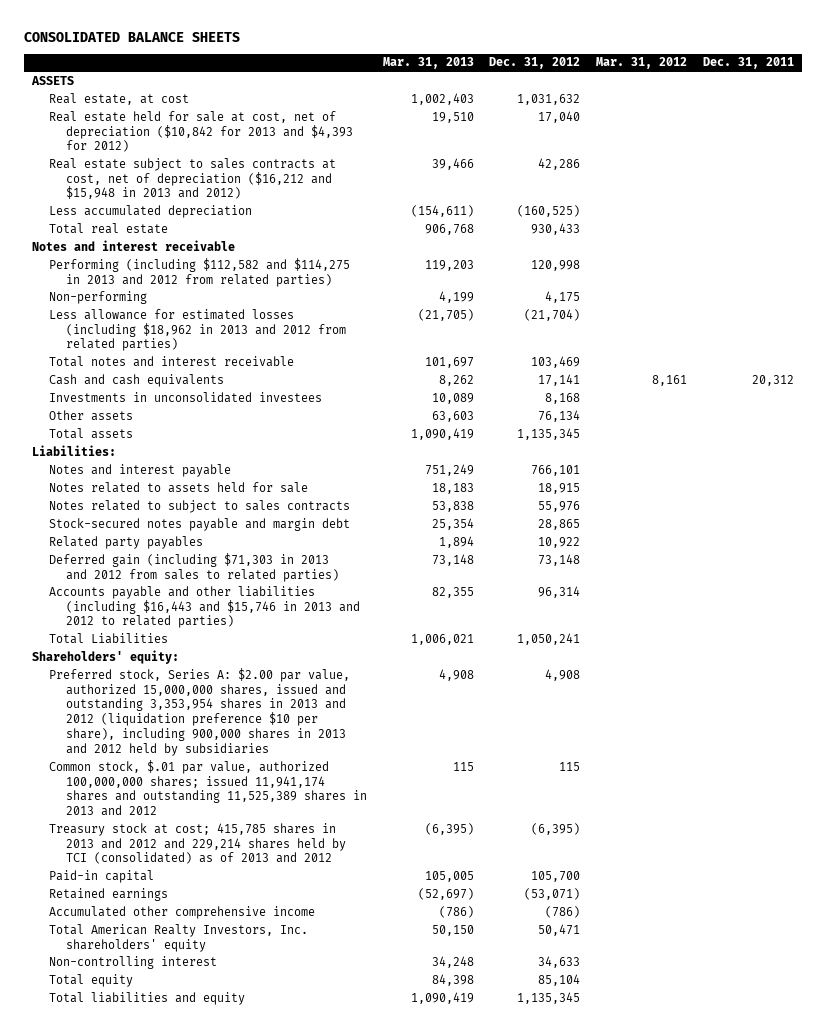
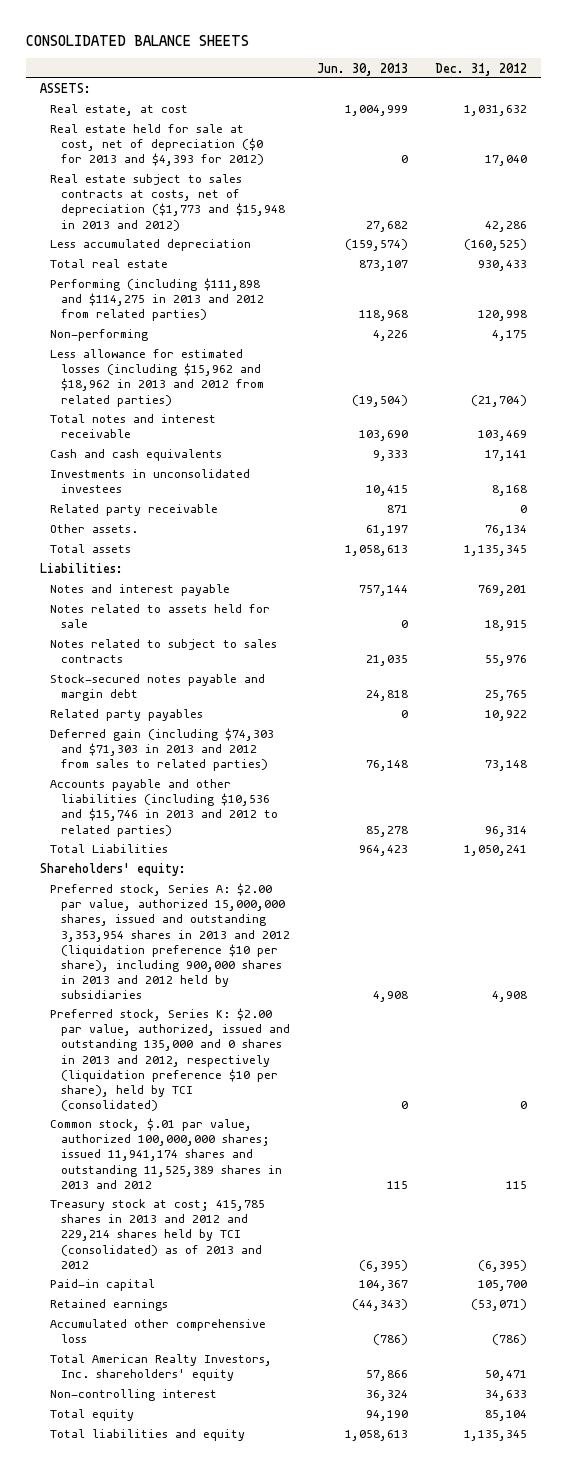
[382,57,474,70] Mar. 31, 2013 -> none
[596,57,688,70] Mar. 31, 2012 -> none
[703,57,795,70] Dec. 31, 2011 -> none
none -> [317,62,409,76] Jun. 30, 2013
[31,75,75,85] ASSETS -> [39,83,91,94] ASSETS:
[48,110,353,153] Real estate held for sale at cost, net of depreciation ($10,842 for 2013 and $4,393 for 2012) -> [50,124,265,167] Real estate held for sale at cost, net of depreciation ($0 for 2013 and $4,393 for 2012)
[48,157,336,200] Real estate subject to sales contracts at cost, net of depreciation ($16,212 and $15,948 in 2013 and 2012) -> [50,174,286,231] Real estate subject to sales contracts at costs, net of depreciation ($1,773 and $15,948 in 2013 and 2012)
[32,239,236,251] Notes and interest receivable -> none
[48,257,350,287] Performing (including $112,582 and $114,275 in 2013 and 2012 from related parties) -> [50,278,265,322] Performing (including $111,898 and $114,275 in 2013 and 2012 from related parties)
[48,308,346,352] Less allowance for estimated losses (including $18,962 in 2013 and 2012 from related parties) -> [50,349,265,407] Less allowance for estimated losses (including $15,962 and $18,962 in 2013 and 2012 from related parties)
none -> [50,504,219,517] Related party receivable
[48,409,133,421] Other assets -> [50,524,139,534] Other assets.
[531,464,581,476] 766,101 -> [478,585,528,597] 769,201
[538,518,581,530] 28,865 -> [485,690,528,702] 25,765
[48,552,339,582] Deferred gain (including $71,303 in 2013 and 2012 from sales to related parties) -> [50,728,275,772] Deferred gain (including $74,303 and $71,303 in 2013 and 2012 from sales to related parties)
[48,585,360,629] Accounts payable and other liabilities (including $16,443 and $15,746 in 2013 and 2012 to related parties) -> [50,779,279,837] Accounts payable and other liabilities (including $10,536 and $15,746 in 2013 and 2012 to related parties)
none -> [50,1008,291,1111] Preferred stock, Series K: $2.00 par value, authorized, issued and outstanding 135,000 and 0 shares in 2013 and 2012, respectively (liquidation preference $10 per share), held by TCI (consolidated)
[48,905,315,919] Accumulated other comprehensive income -> [50,1319,267,1344] Accumulated other comprehensive loss

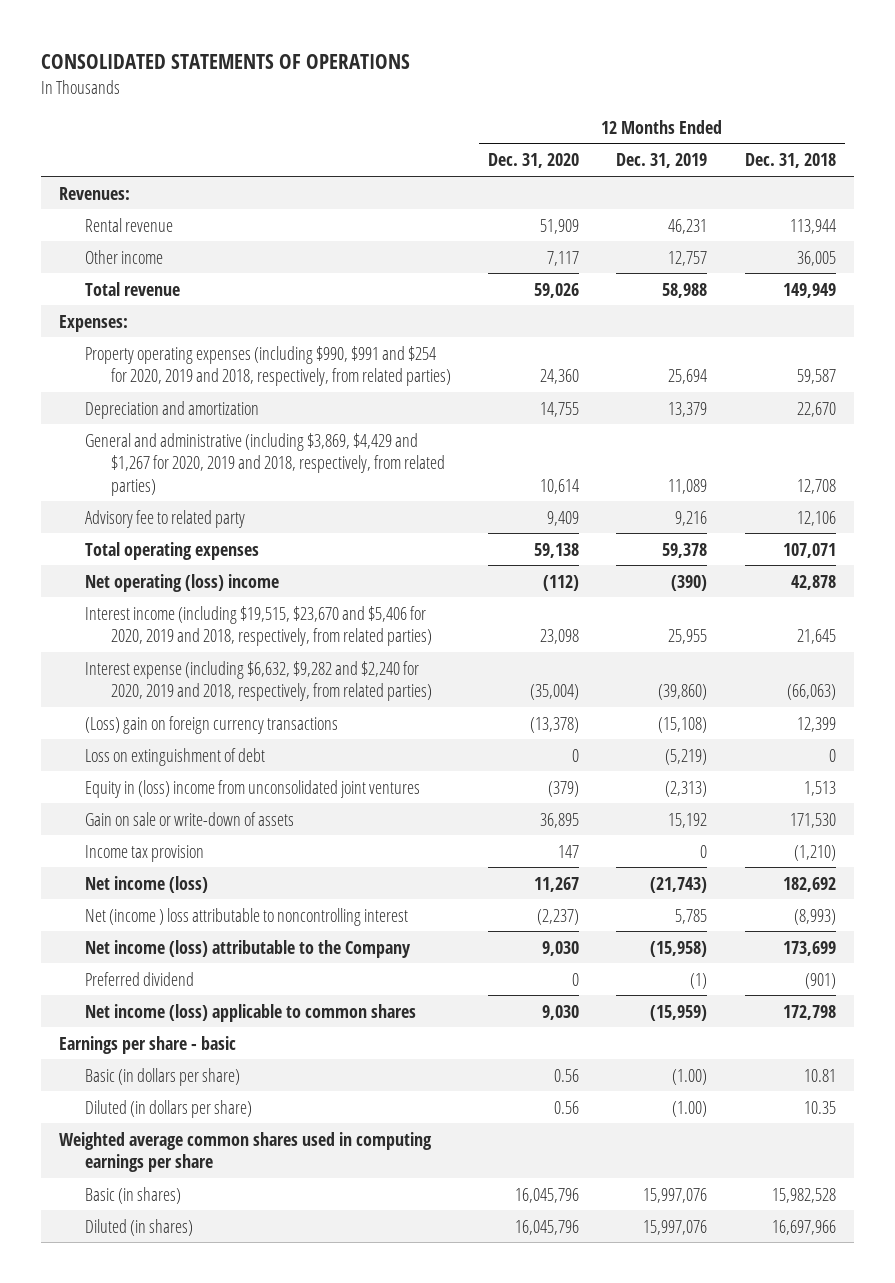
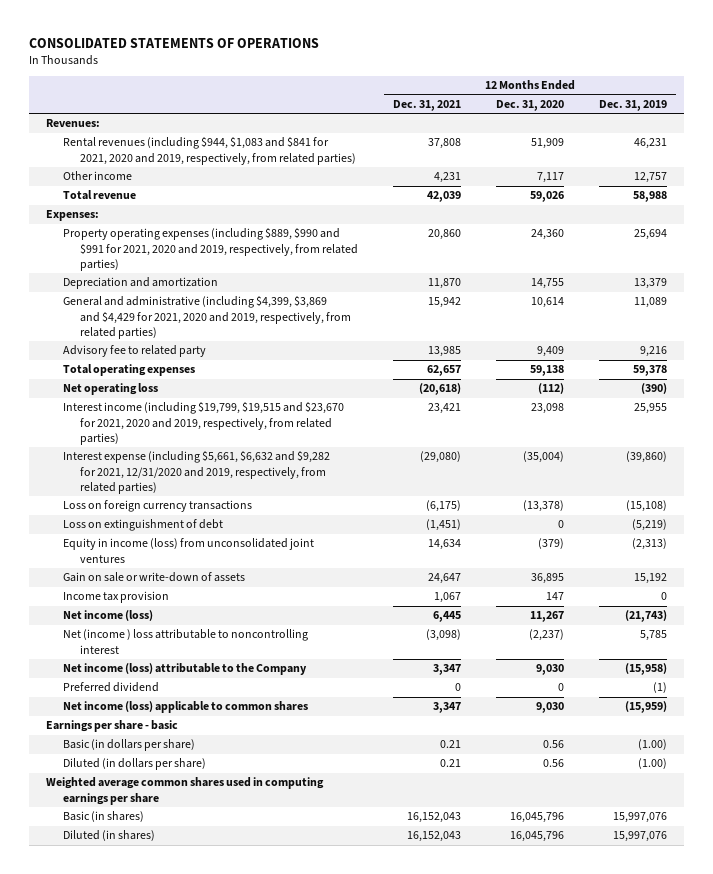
[744,153,836,169] Dec. 31, 2018 -> none
none -> [392,100,461,112] Dec. 31, 2021
[85,217,174,232] Rental revenue -> [62,137,356,165] Rental revenues (including $944, $1,083 and $841 for 2021, 2020 and 2019, respectively, from related parties)
[85,345,451,387] Property operating expenses (including $990, $991 and $254 for 2020, 2019 and 2018, respectively, from related parties) -> [62,228,358,271] Property operating expenses (including $889, $990 and $991 for 2021, 2020 and 2019, respectively, from related parties)
[85,432,445,496] General and administrative (including $3,869, $4,429 and $1,267 for 2020, 2019 and 2018, respectively, from related parties) -> [62,296,351,339] General and administrative (including $4,399, $3,869 and $4,429 for 2021, 2020 and 2019, respectively, from related parties)
[85,573,280,592] Net operating (loss) income -> [62,383,158,396] Net operating loss
[85,605,432,647] Interest income (including $19,515, $23,670 and $5,406 for 2020, 2019 and 2018, respectively, from related parties) -> [62,402,344,445] Interest income (including $19,799, $19,515 and $23,670 for 2021, 2020 and 2019, respectively, from related parties)
[85,660,432,702] Interest expense (including $6,632, $9,282 and $2,240 for 2020, 2019 and 2018, respectively, from related parties) -> [62,451,330,494] Interest expense (including $5,661, $6,632 and $9,282 for 2021, 12/31/2020 and 2019, respectively, from related parties)
[85,715,339,734] (Loss) gain on foreign currency transactions -> [62,500,252,513] Loss on foreign currency transactions
[85,779,421,798] Equity in (loss) income from unconsolidated joint ventures -> [62,538,314,563] Equity in income (loss) from unconsolidated joint ventures

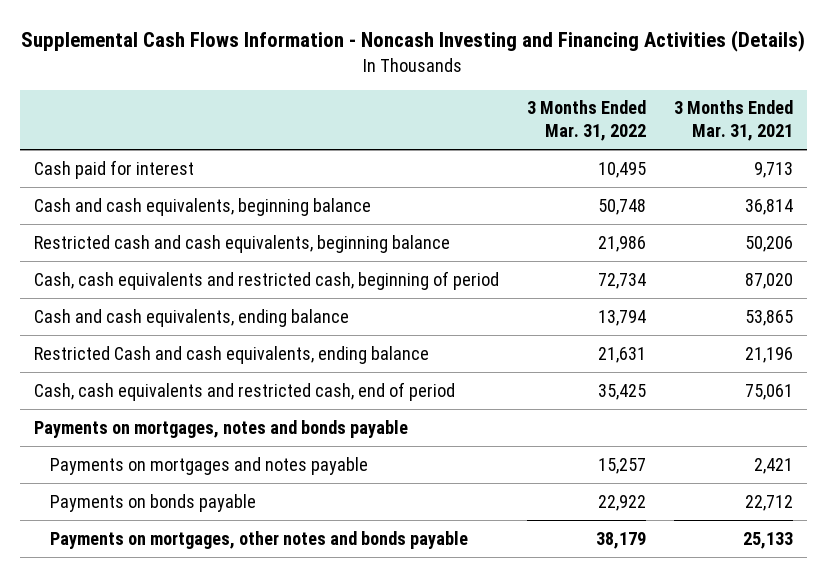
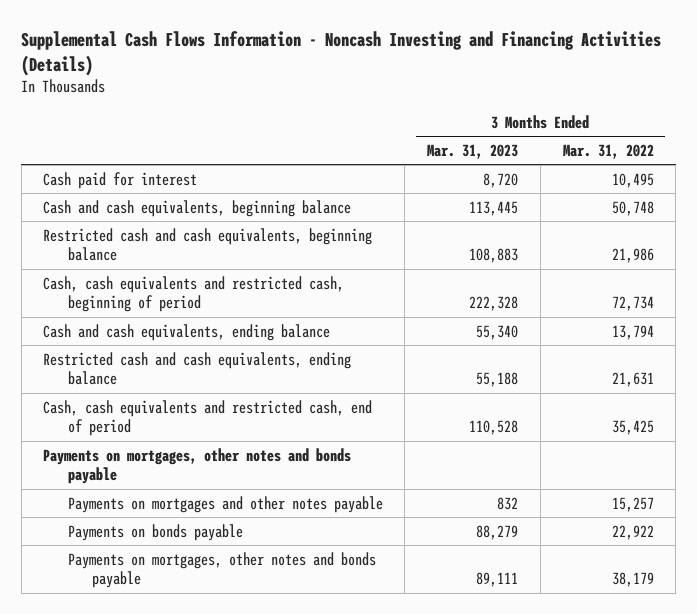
[673,100,793,142] 3 Months Ended Mar. 31, 2021 -> none
none -> [427,143,519,159] Mar. 31, 2023
[33,345,429,364] Restricted Cash and cash equivalents, ending balance -> [43,351,352,386] Restricted cash and cash equivalents, ending balance
[33,419,408,438] Payments on mortgages, notes and bonds payable -> [43,447,352,485] Payments on mortgages, other notes and bonds payable
[49,456,368,475] Payments on mortgages and notes payable -> [67,495,383,513] Payments on mortgages and other notes payable

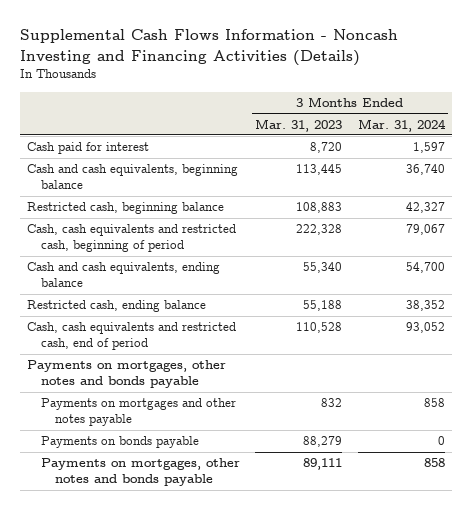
[562,143,654,159] Mar. 31, 2022 -> none
none -> [357,118,446,132] Mar. 31, 2024
[43,227,373,262] Restricted cash and cash equivalents, beginning balance -> [27,202,225,215] Restricted cash, beginning balance
[43,351,352,386] Restricted cash and cash equivalents, ending balance -> [27,300,207,313] Restricted cash, ending balance

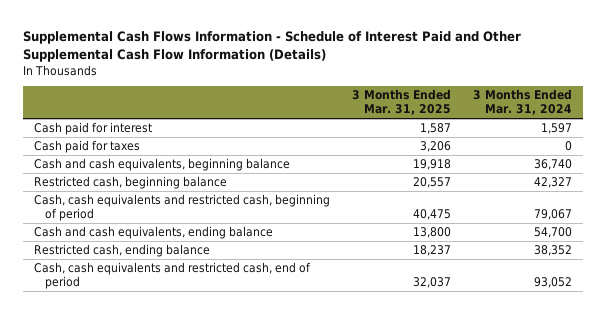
[19,29,398,66] Supplemental Cash Flows Information - Noncash Investing and Financing Activities (Details) -> [23,31,522,63] Supplemental Cash Flows Information - Schedule of Interest Paid and Other Supplemental Cash Flow Information (Details)
[255,118,343,132] Mar. 31, 2023 -> none
none -> [351,89,451,116] 3 Months Ended Mar. 31, 2025
none -> [34,140,141,154] Cash paid for taxes
[27,360,227,389] Payments on mortgages, other notes and bonds payable -> none
[41,398,237,427] Payments on mortgages and other notes payable -> none
[41,436,200,449] Payments on bonds payable -> none
[41,458,241,487] Payments on mortgages, other notes and bonds payable -> none

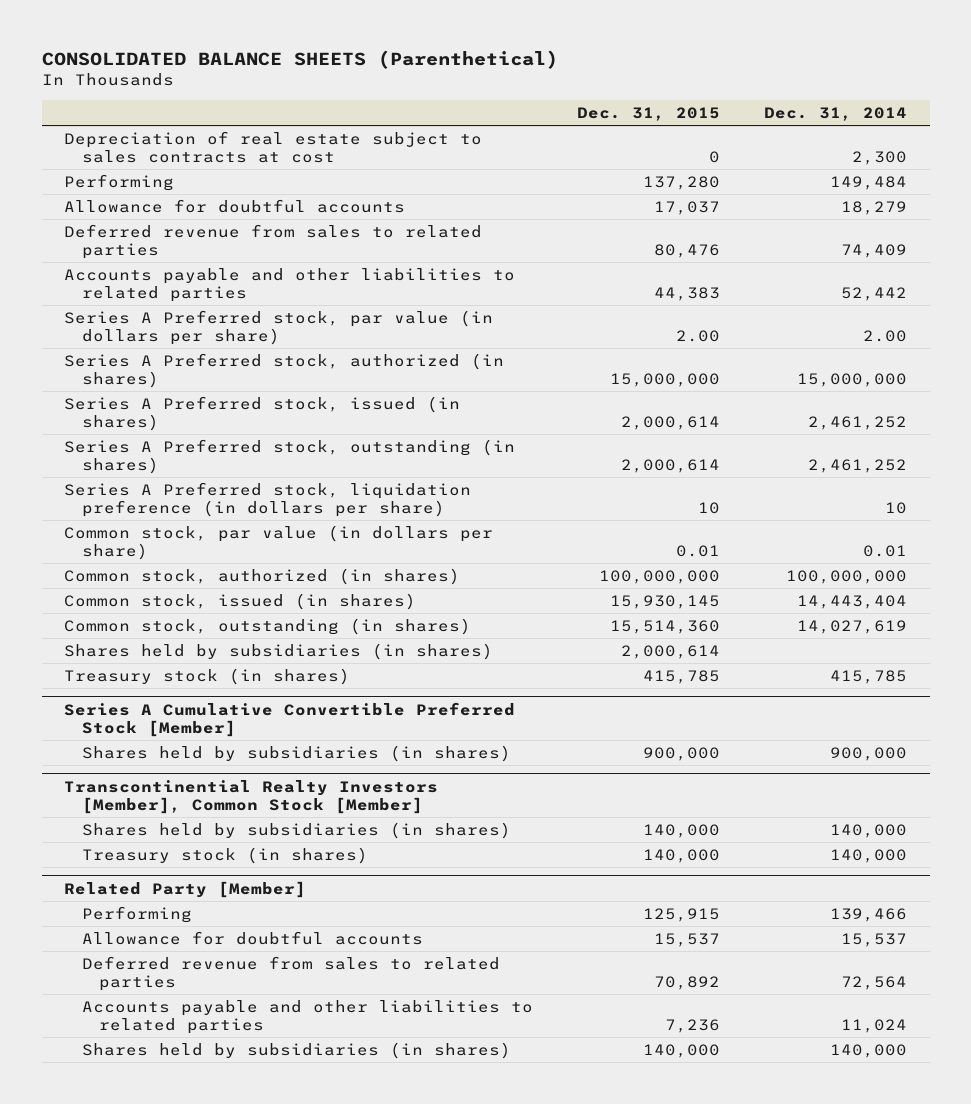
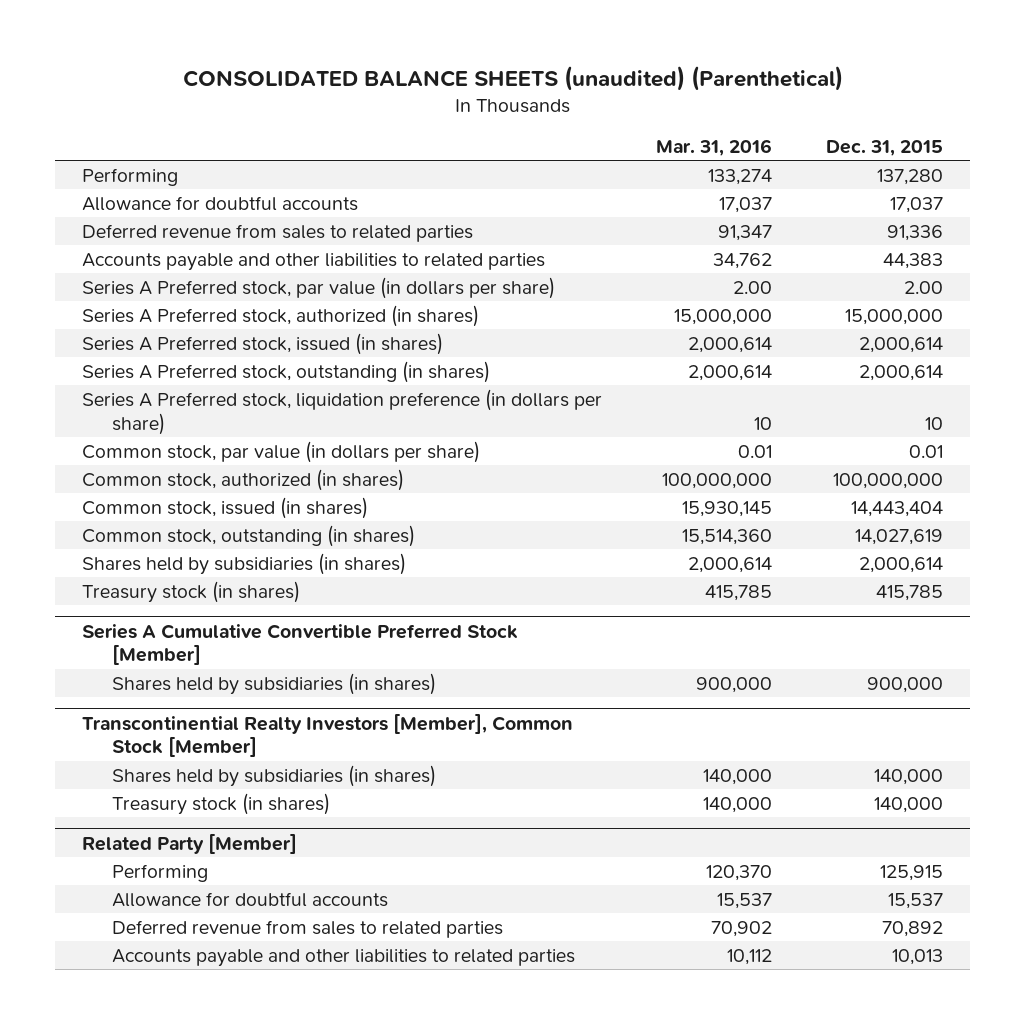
[41,50,558,70] CONSOLIDATED BALANCE SHEETS (Parenthetical) -> [182,65,843,91] CONSOLIDATED BALANCE SHEETS (unaudited) (Parenthetical)
[764,107,908,122] Dec. 31, 2014 -> none
none -> [656,138,773,156] Mar. 31, 2016
[63,130,482,163] Depreciation of real estate subject to sales contracts at cost -> none
[654,243,721,258] 80,476 -> [887,224,944,241] 91,336
[610,594,721,609] 15,930,145 -> [851,500,944,517] 14,443,404
[610,619,721,634] 15,514,360 -> [855,528,944,545] 14,027,619
[81,1041,511,1059] Shares held by subsidiaries (in shares) -> none
[665,1018,721,1033] 7,236 -> [892,948,944,965] 10,013

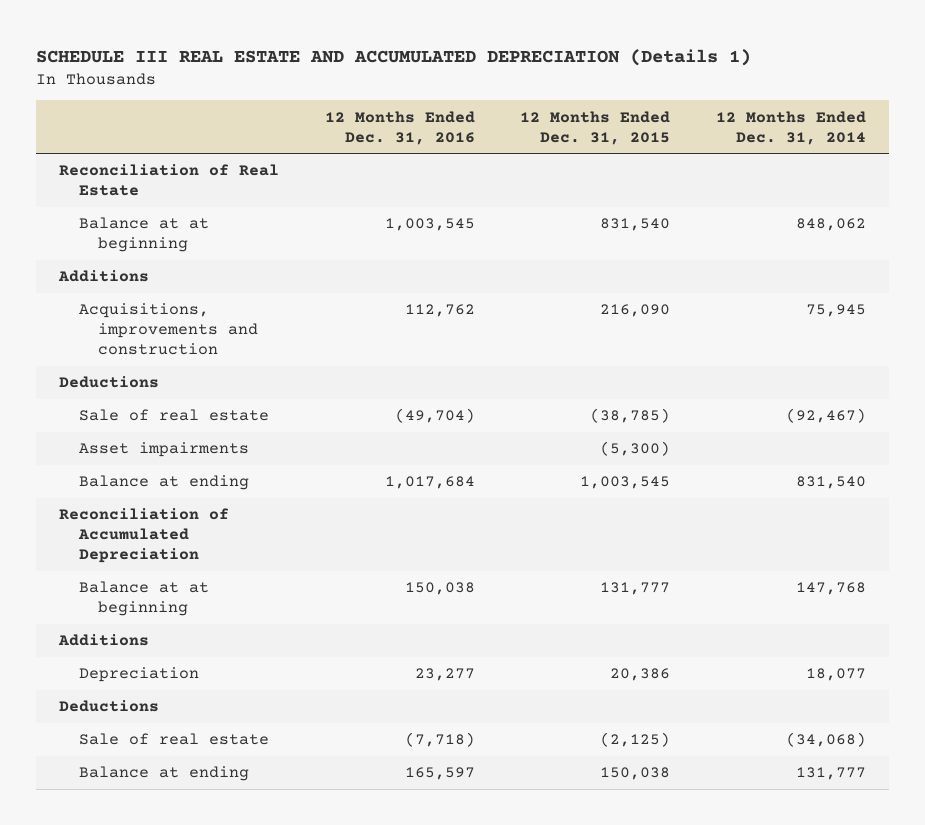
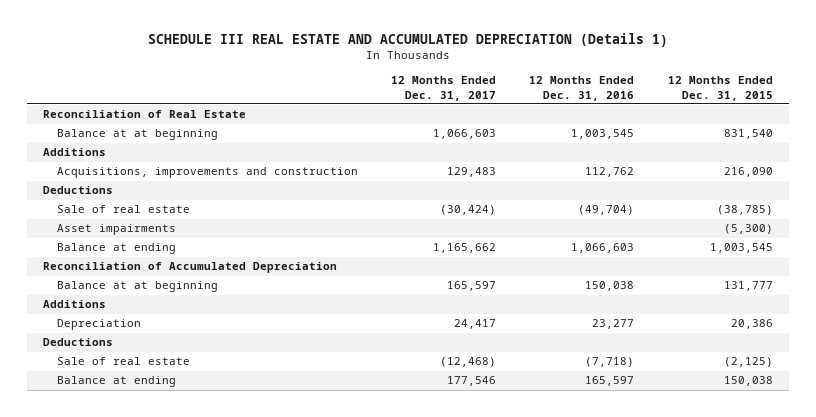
[715,110,866,145] 12 Months Ended Dec. 31, 2014 -> none
none -> [390,76,496,101] 12 Months Ended Dec. 31, 2017
[384,476,475,490] 1,017,684 -> [571,243,635,254] 1,066,603

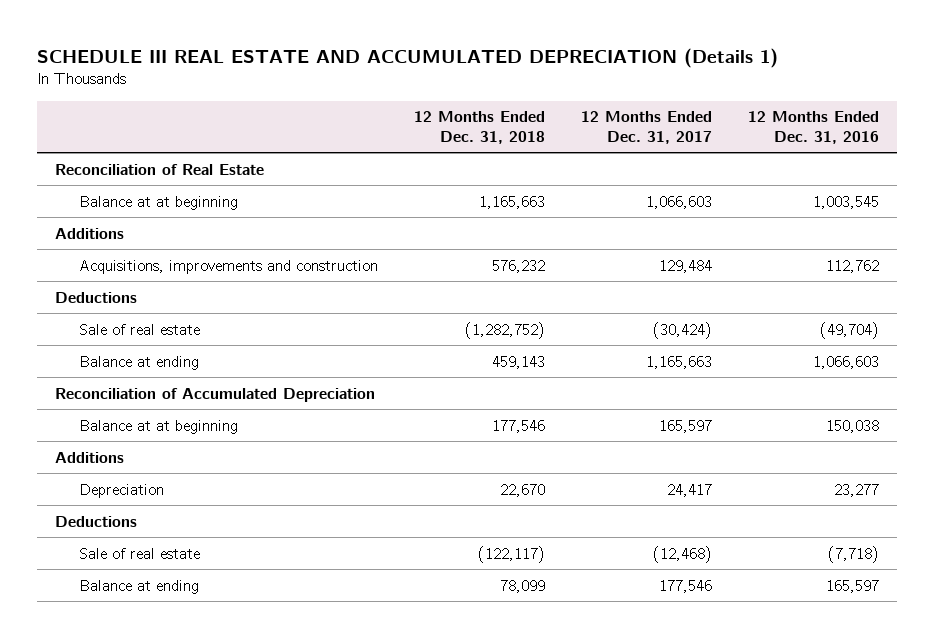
[667,76,773,101] 12 Months Ended Dec. 31, 2015 -> none
none -> [413,111,545,144] 12 Months Ended Dec. 31, 2018
[446,167,496,178] 129,483 -> [658,259,712,273] 129,484
[56,224,176,236] Asset impairments -> none
[432,243,496,254] 1,165,662 -> [645,355,712,369] 1,165,663

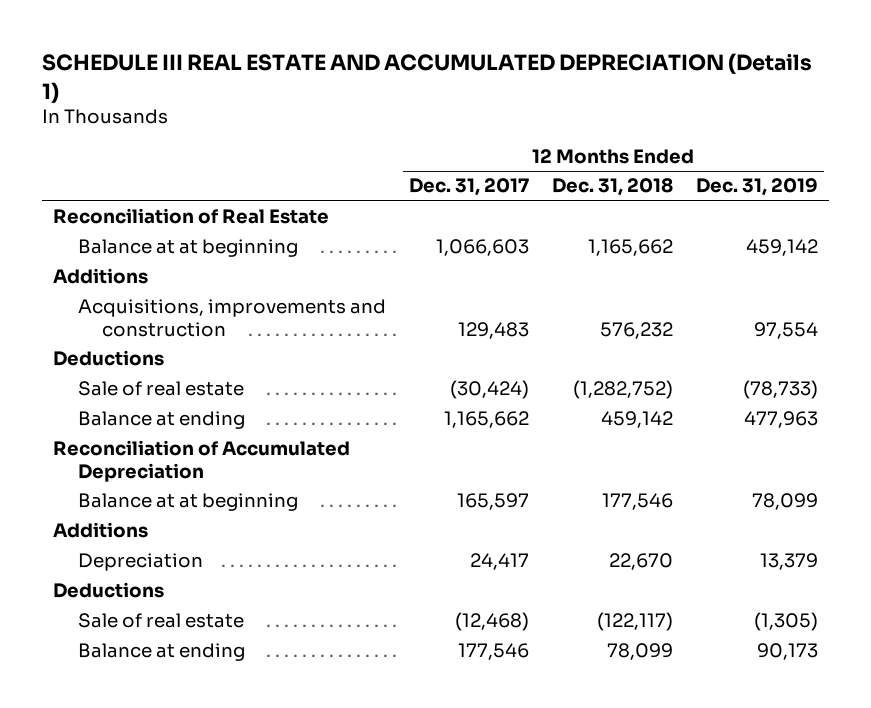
[747,111,879,144] 12 Months Ended Dec. 31, 2016 -> none
none -> [695,178,818,197] Dec. 31, 2019
[478,195,545,209] 1,165,663 -> [587,239,673,257] 1,165,662
[658,259,712,273] 129,484 -> [457,321,529,339] 129,483
[491,355,545,369] 459,143 -> [600,411,673,429] 459,142
[645,355,712,369] 1,165,663 -> [443,411,529,429] 1,165,662

